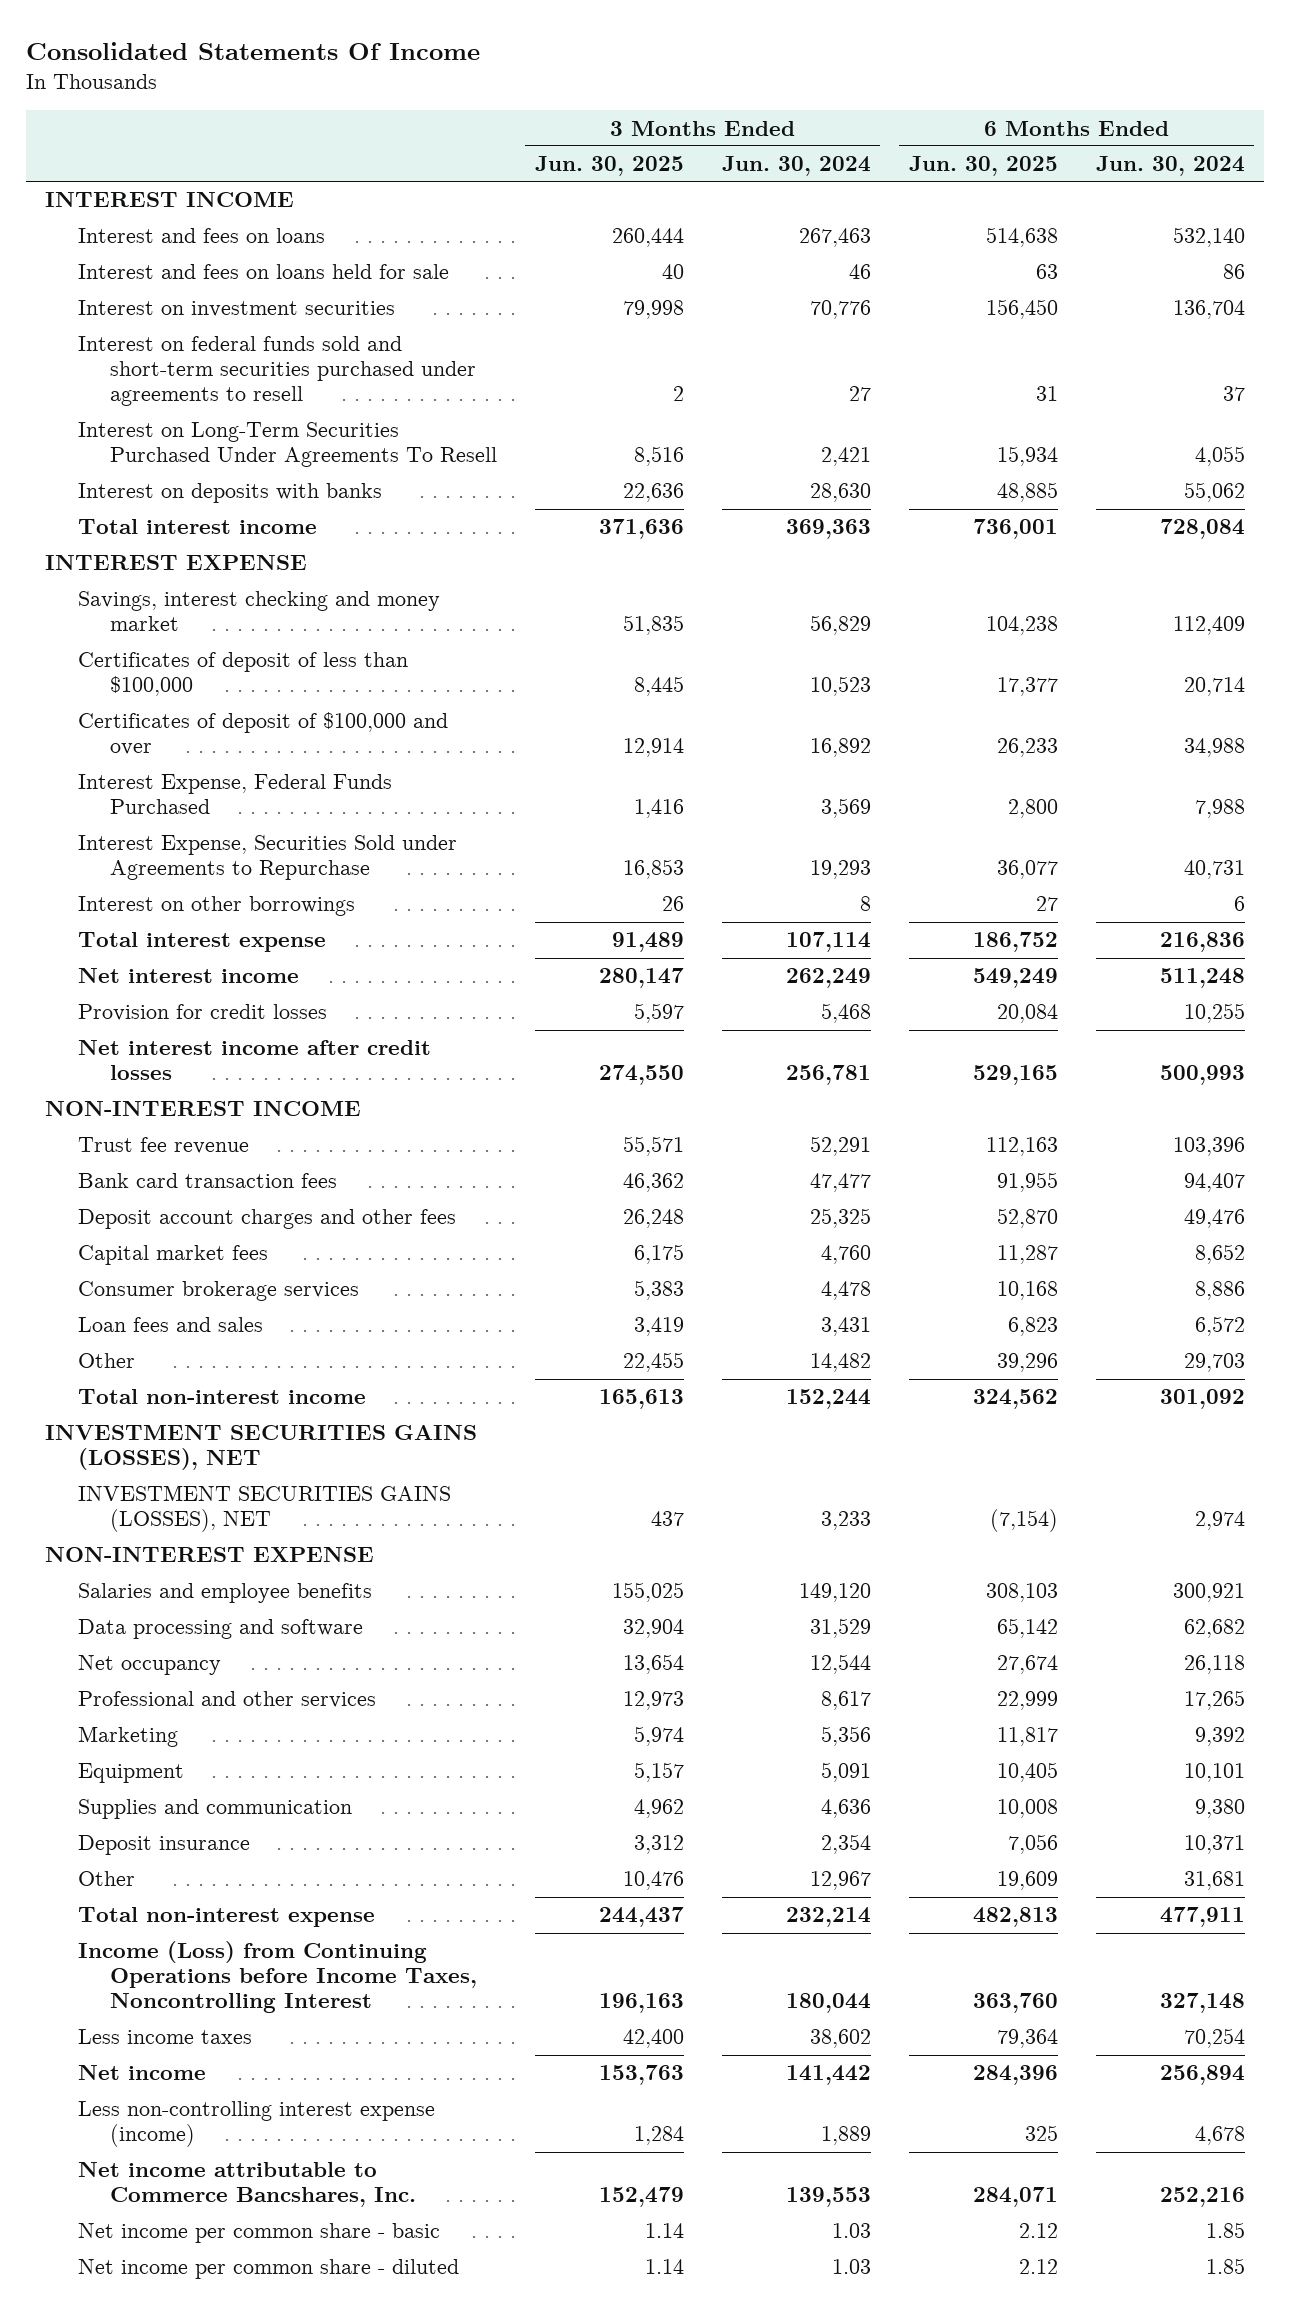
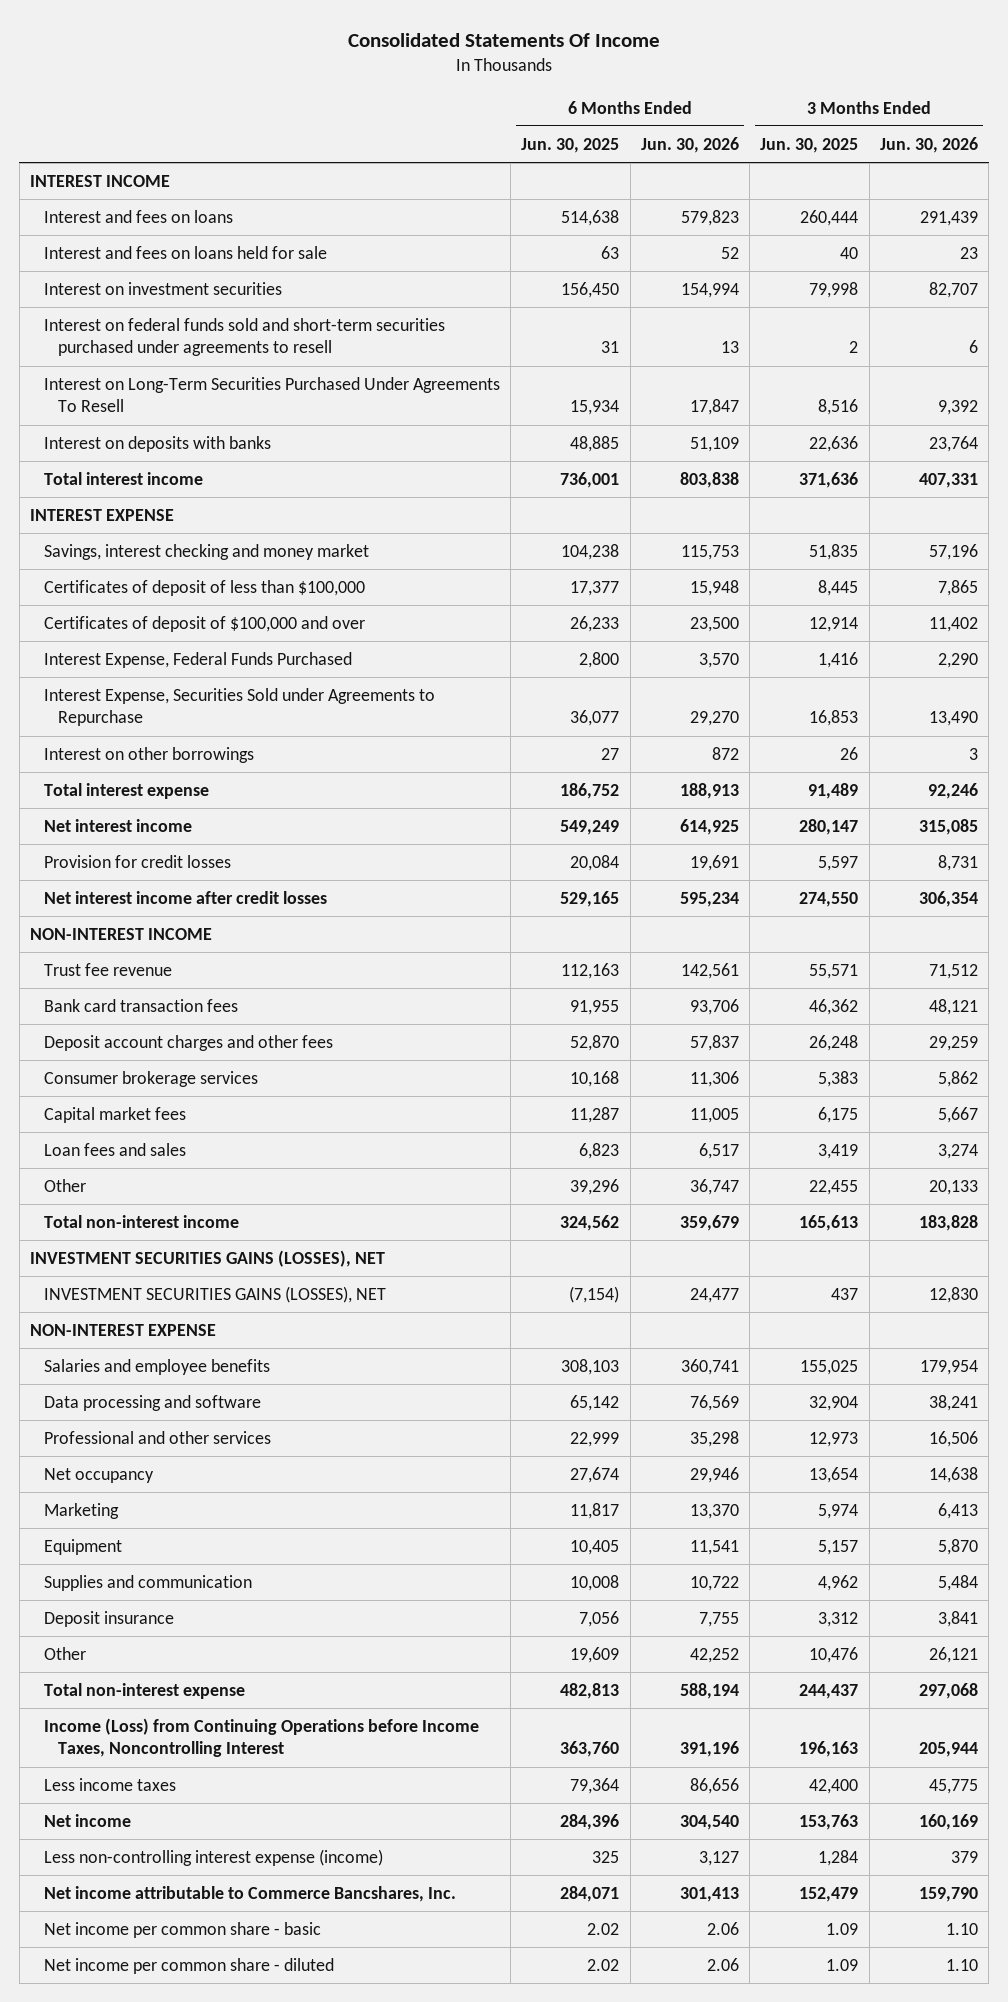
[721,156,871,177] Jun. 30, 2024 -> none
[1095,156,1245,177] Jun. 30, 2024 -> none
none -> [640,137,739,154] Jun. 30, 2026
none -> [879,137,978,154] Jun. 30, 2026
[77,1245,268,1266] Capital market fees -> [43,1107,186,1124] Capital market fees
[77,1655,221,1676] Net occupancy -> [43,1468,154,1484] Net occupancy
[644,2223,684,2239] 1.14 -> [826,1923,859,1936] 1.09
[1018,2223,1058,2239] 2.12 -> [587,1923,620,1936] 2.02
[644,2259,684,2275] 1.14 -> [826,1959,859,1972] 1.09
[1018,2259,1058,2275] 2.12 -> [587,1959,620,1972] 2.02

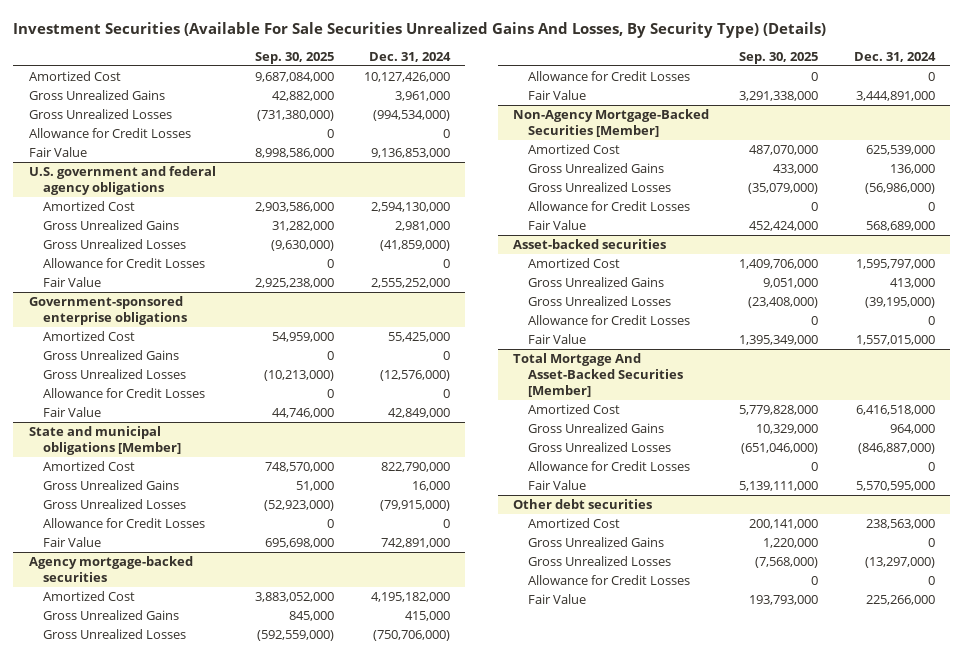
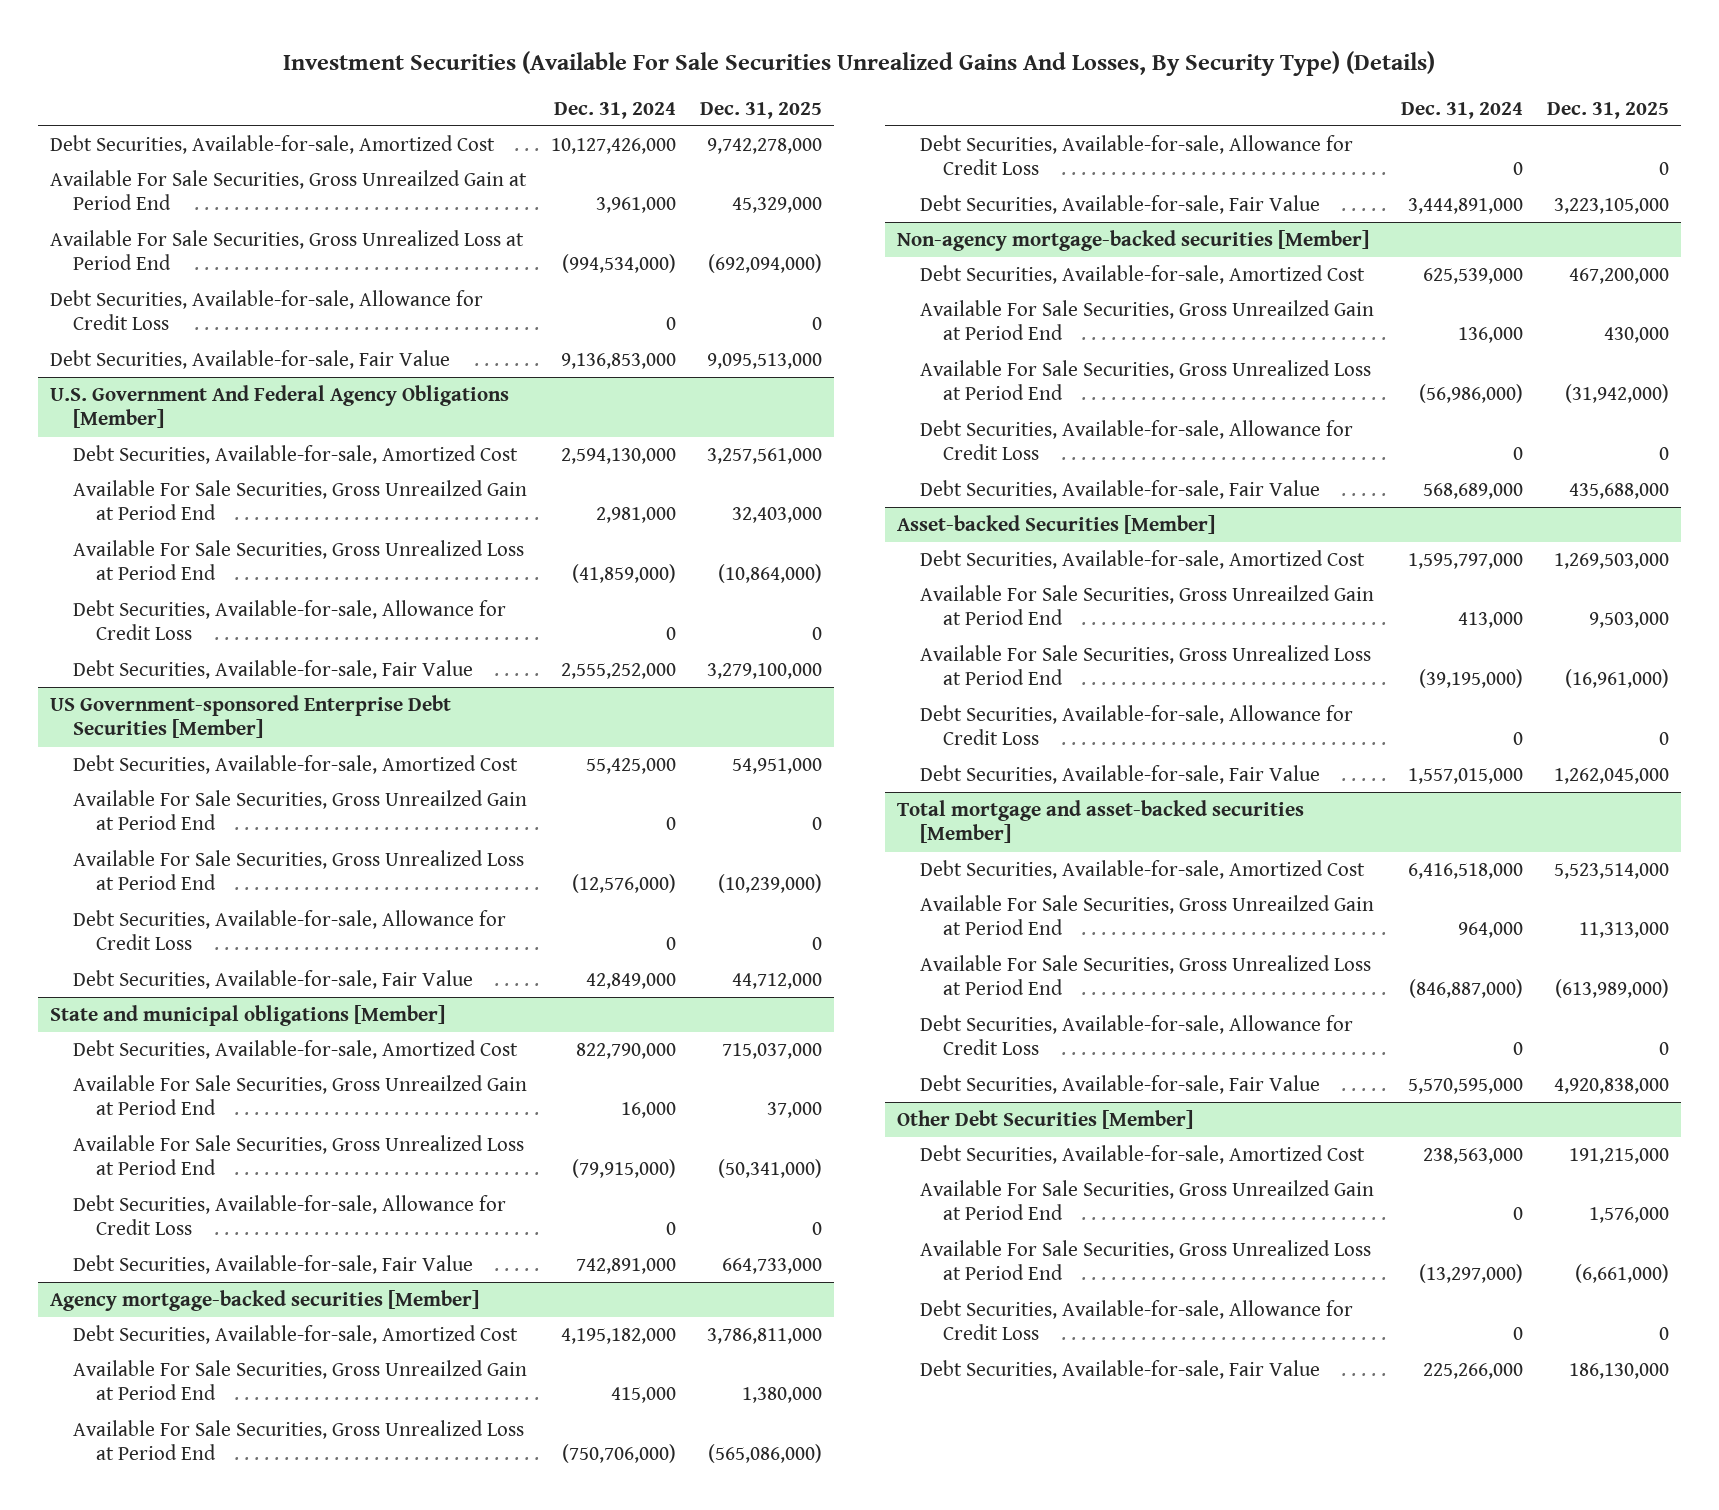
[254,51,334,64] Sep. 30, 2025 -> none
none -> [699,101,822,119] Dec. 31, 2025
[43,350,180,361] Gross Unrealized Gains -> none
[28,71,121,82] Amortized Cost -> [49,135,495,155] Debt Securities, Available-for-sale, Amortized Cost
[28,90,165,101] Gross Unrealized Gains -> [49,170,527,211] Available For Sale Securities, Gross Unreailzed Gain at Period End
[28,109,172,120] Gross Unrealized Losses -> [49,230,524,271] Available For Sale Securities, Gross Unrealized Loss at Period End
[28,128,191,139] Allowance for Credit Losses -> [49,290,483,331] Debt Securities, Available-for-sale, Allowance for Credit Loss
[28,147,87,158] Fair Value -> [49,350,450,370] Debt Securities, Available-for-sale, Fair Value
[28,166,216,196] U.S. government and federal agency obligations -> [49,385,509,429] U.S. Government And Federal Agency Obligations [Member]
[43,201,136,212] Amortized Cost -> [72,445,518,465] Debt Securities, Available-for-sale, Amortized Cost
[43,220,180,231] Gross Unrealized Gains -> [72,480,527,521] Available For Sale Securities, Gross Unreailzed Gain at Period End
[43,239,187,250] Gross Unrealized Losses -> [72,540,524,581] Available For Sale Securities, Gross Unrealized Loss at Period End
[43,258,206,269] Allowance for Credit Losses -> [72,600,506,641] Debt Securities, Available-for-sale, Allowance for Credit Loss
[43,277,102,288] Fair Value -> [72,660,473,680] Debt Securities, Available-for-sale, Fair Value
[28,296,188,326] Government-sponsored enterprise obligations -> [49,695,451,739] US Government-sponsored Enterprise Debt Securities [Member]
[43,331,136,342] Amortized Cost -> [72,755,518,775] Debt Securities, Available-for-sale, Amortized Cost
none -> [72,790,527,831] Available For Sale Securities, Gross Unreailzed Gain at Period End
[43,369,187,380] Gross Unrealized Losses -> [72,850,524,891] Available For Sale Securities, Gross Unrealized Loss at Period End
[43,388,206,399] Allowance for Credit Losses -> [72,910,506,951] Debt Securities, Available-for-sale, Allowance for Credit Loss
[43,407,102,418] Fair Value -> [72,970,473,990] Debt Securities, Available-for-sale, Fair Value
[43,480,180,491] Gross Unrealized Gains -> none
[527,537,664,548] Gross Unrealized Gains -> none
[43,461,136,472] Amortized Cost -> [72,1040,518,1060] Debt Securities, Available-for-sale, Amortized Cost
none -> [72,1075,527,1116] Available For Sale Securities, Gross Unreailzed Gain at Period End
[43,499,187,510] Gross Unrealized Losses -> [72,1135,524,1176] Available For Sale Securities, Gross Unrealized Loss at Period End
[43,518,206,529] Allowance for Credit Losses -> [72,1195,506,1236] Debt Securities, Available-for-sale, Allowance for Credit Loss
[43,537,102,548] Fair Value -> [72,1255,473,1275] Debt Securities, Available-for-sale, Fair Value
[28,556,193,583] Agency mortgage-backed securities -> [49,1290,479,1312] Agency mortgage-backed securities [Member]
[43,591,136,602] Amortized Cost -> [72,1325,518,1345] Debt Securities, Available-for-sale, Amortized Cost
[43,610,180,621] Gross Unrealized Gains -> [72,1360,527,1401] Available For Sale Securities, Gross Unreailzed Gain at Period End
[43,629,187,640] Gross Unrealized Losses -> [72,1420,524,1461] Available For Sale Securities, Gross Unrealized Loss at Period End
[527,71,690,82] Allowance for Credit Losses -> [920,135,1354,176] Debt Securities, Available-for-sale, Allowance for Credit Loss
[527,90,586,101] Fair Value -> [920,195,1321,215] Debt Securities, Available-for-sale, Fair Value
[513,109,710,138] Non-Agency Mortgage-Backed Securities [Member] -> [897,230,1370,252] Non-agency mortgage-backed securities [Member]
[527,144,620,155] Amortized Cost -> [920,265,1366,285] Debt Securities, Available-for-sale, Amortized Cost
[527,163,664,174] Gross Unrealized Gains -> [920,300,1375,341] Available For Sale Securities, Gross Unreailzed Gain at Period End
[527,182,671,193] Gross Unrealized Losses -> [920,360,1372,401] Available For Sale Securities, Gross Unrealized Loss at Period End
[527,201,690,212] Allowance for Credit Losses -> [920,420,1354,461] Debt Securities, Available-for-sale, Allowance for Credit Loss
[527,220,586,231] Fair Value -> [920,480,1321,500] Debt Securities, Available-for-sale, Fair Value
[513,239,667,250] Asset-backed securities -> [897,515,1216,535] Asset-backed Securities [Member]
[527,258,620,269] Amortized Cost -> [920,550,1366,570] Debt Securities, Available-for-sale, Amortized Cost
[527,277,664,288] Gross Unrealized Gains -> [920,585,1375,626] Available For Sale Securities, Gross Unreailzed Gain at Period End
[527,296,671,307] Gross Unrealized Losses -> [920,645,1372,686] Available For Sale Securities, Gross Unrealized Loss at Period End
[527,315,690,326] Allowance for Credit Losses -> [920,705,1354,746] Debt Securities, Available-for-sale, Allowance for Credit Loss
[527,334,586,345] Fair Value -> [920,765,1321,785] Debt Securities, Available-for-sale, Fair Value
[513,353,683,397] Total Mortgage And Asset-Backed Securities [Member] -> [897,800,1305,844] Total mortgage and asset-backed securities [Member]
[527,404,620,415] Amortized Cost -> [920,860,1366,880] Debt Securities, Available-for-sale, Amortized Cost
[527,423,664,434] Gross Unrealized Gains -> [920,895,1375,936] Available For Sale Securities, Gross Unreailzed Gain at Period End
[527,442,671,453] Gross Unrealized Losses -> [920,955,1372,996] Available For Sale Securities, Gross Unrealized Loss at Period End
[527,461,690,472] Allowance for Credit Losses -> [920,1015,1354,1056] Debt Securities, Available-for-sale, Allowance for Credit Loss
[527,480,586,491] Fair Value -> [920,1075,1321,1095] Debt Securities, Available-for-sale, Fair Value
[513,499,653,510] Other debt securities -> [897,1110,1194,1130] Other Debt Securities [Member]
[527,518,620,529] Amortized Cost -> [920,1145,1366,1165] Debt Securities, Available-for-sale, Amortized Cost
none -> [920,1180,1375,1221] Available For Sale Securities, Gross Unreailzed Gain at Period End
[527,556,671,567] Gross Unrealized Losses -> [920,1240,1372,1281] Available For Sale Securities, Gross Unrealized Loss at Period End
[527,575,690,586] Allowance for Credit Losses -> [920,1300,1354,1341] Debt Securities, Available-for-sale, Allowance for Credit Loss
[527,594,586,605] Fair Value -> [920,1360,1321,1380] Debt Securities, Available-for-sale, Fair Value

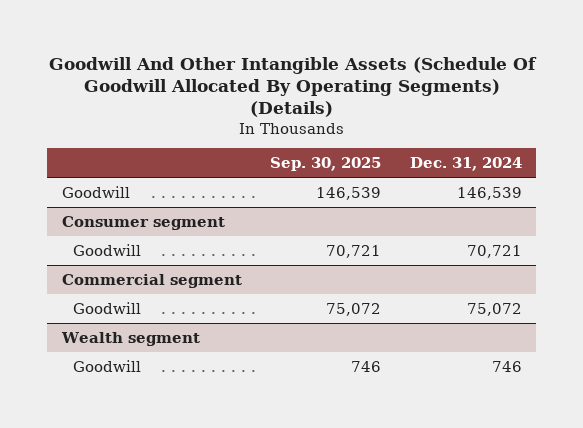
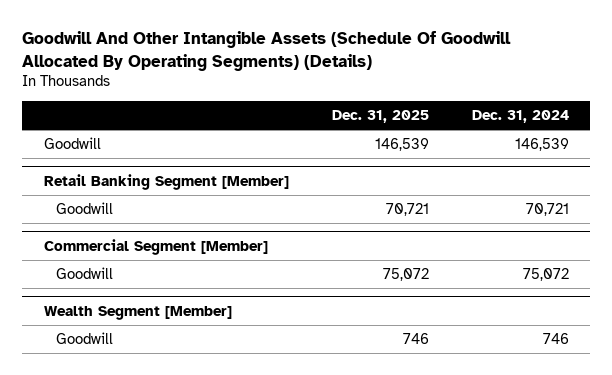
[270,157,382,172] Sep. 30, 2025 -> none
none -> [331,109,429,123] Dec. 31, 2025
[61,215,225,230] Consumer segment -> none
none -> [43,173,289,190] Retail Banking Segment [Member]
[61,273,242,288] Commercial segment -> [43,238,268,255] Commercial Segment [Member]
[60,331,200,346] Wealth segment -> [43,305,232,320] Wealth Segment [Member]

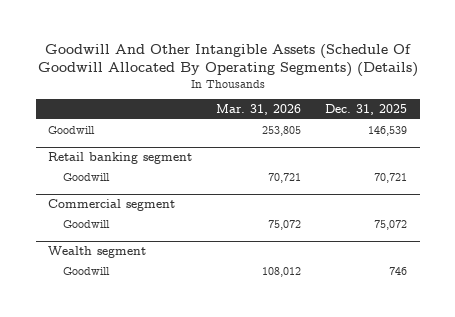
[471,109,569,123] Dec. 31, 2024 -> none
none -> [216,103,302,115] Mar. 31, 2026
[43,173,289,190] Retail Banking Segment [Member] -> [47,152,192,165] Retail banking segment
[43,238,268,255] Commercial Segment [Member] -> [47,199,175,212] Commercial segment
[43,305,232,320] Wealth Segment [Member] -> [47,246,146,259] Wealth segment

